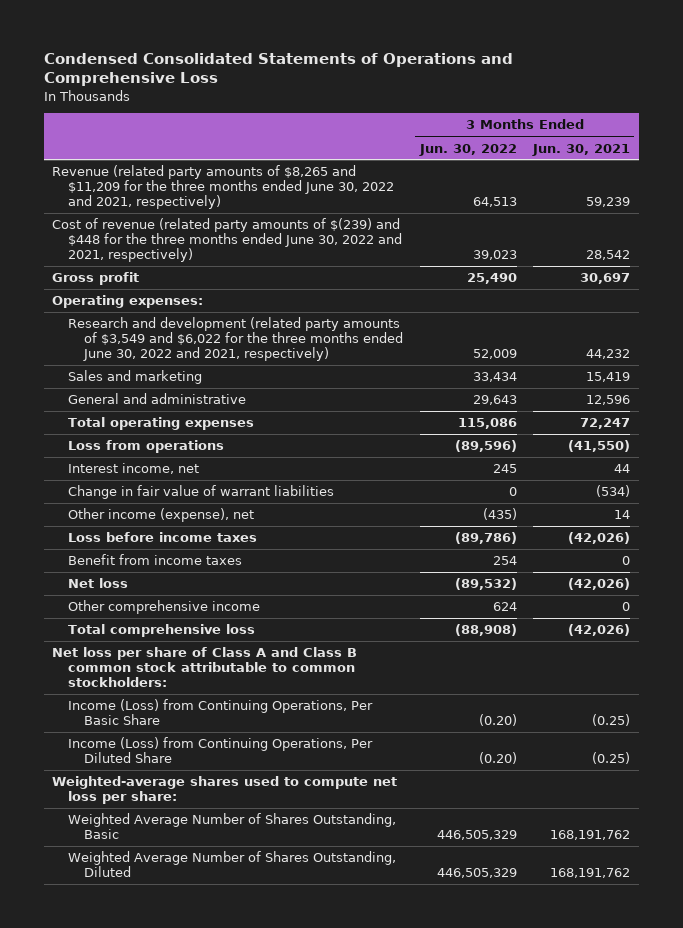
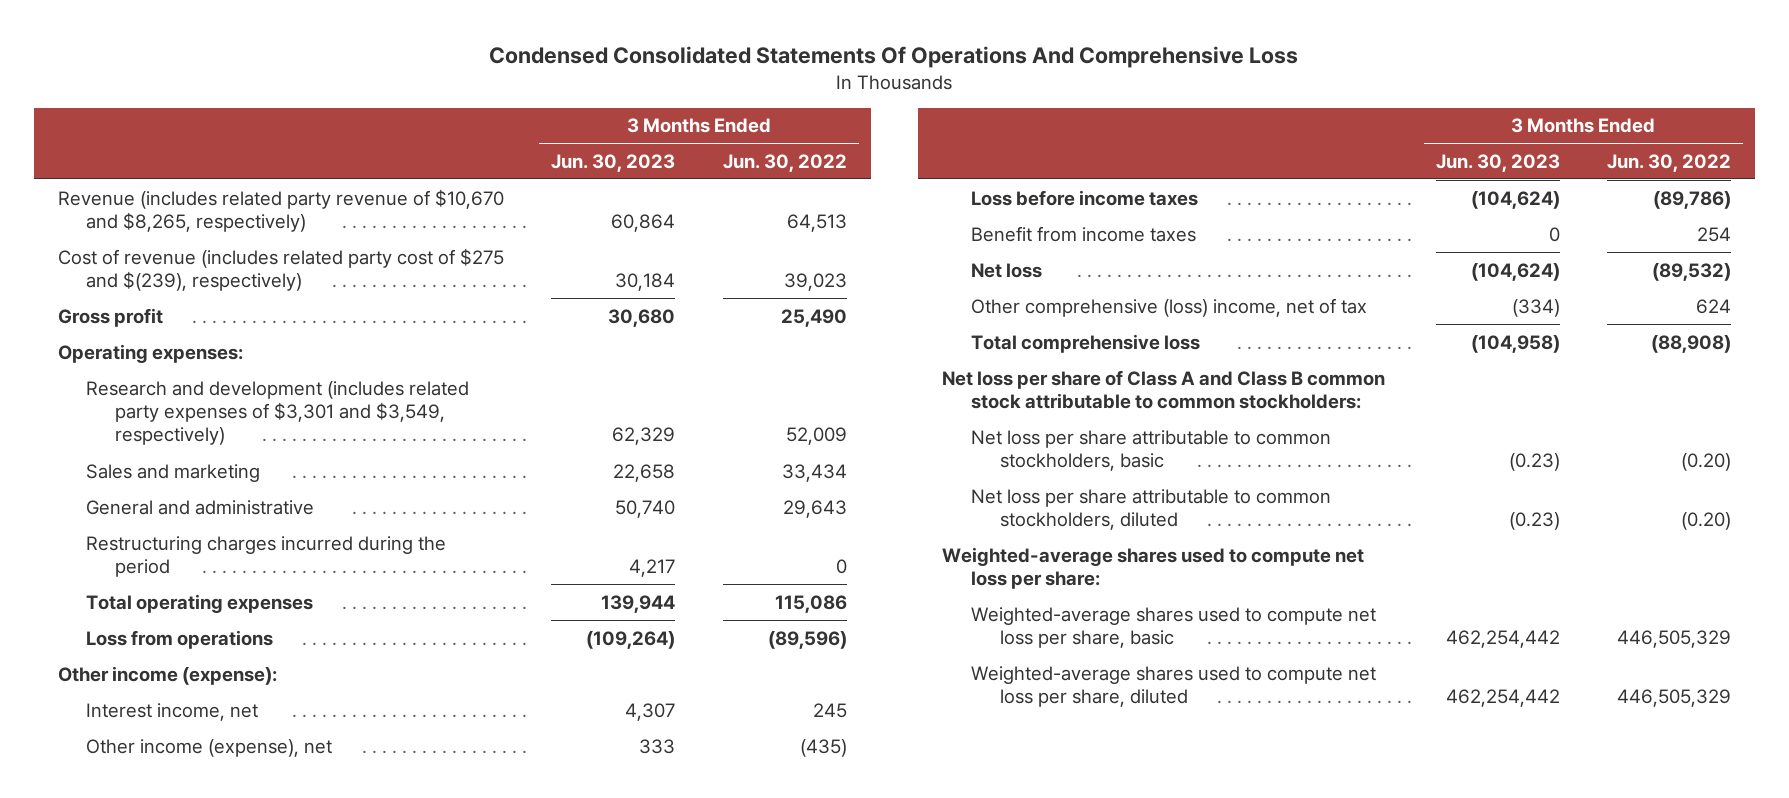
[43,52,513,87] Condensed Consolidated Statements of Operations and Comprehensive Loss -> [489,46,1299,69] Condensed Consolidated Statements Of Operations And Comprehensive Loss
[532,143,631,156] Jun. 30, 2021 -> none
none -> [551,153,676,172] Jun. 30, 2023
[52,165,395,209] Revenue (related party amounts of $8,265 and $11,209 for the three months ended June 30, 2022 and 2021, respectively) -> [57,188,504,233] Revenue (includes related party revenue of $10,670 and $8,265, respectively)
[52,218,403,262] Cost of revenue (related party amounts of $(239) and $448 for the three months ended June 30, 2022 and 2021, respectively) -> [57,247,504,292] Cost of revenue (includes related party cost of $275 and $(239), respectively)
[68,317,404,361] Research and development (related party amounts of $3,549 and $6,022 for the three months ended June 30, 2022 and 2021, respectively) -> [86,380,470,446] Research and development (includes related party expenses of $3,301 and $3,549, respectively)
none -> [86,535,447,578] Restructuring charges incurred during the period
none -> [57,665,277,685] Other income (expense):
[68,485,335,500] Change in fair value of warrant liabilities -> none
[68,600,261,615] Other comprehensive income -> [970,297,1367,317] Other comprehensive (loss) income, net of tax
[68,699,374,725] Income (Loss) from Continuing Operations, Per Basic Share -> [970,429,1331,472] Net loss per share attributable to common stockholders, basic
[68,737,374,763] Income (Loss) from Continuing Operations, Per Diluted Share -> [970,488,1331,531] Net loss per share attributable to common stockholders, diluted
[68,813,397,839] Weighted Average Number of Shares Outstanding, Basic -> [970,606,1376,649] Weighted-average shares used to compute net loss per share, basic
[68,851,397,877] Weighted Average Number of Shares Outstanding, Diluted -> [970,665,1376,708] Weighted-average shares used to compute net loss per share, diluted

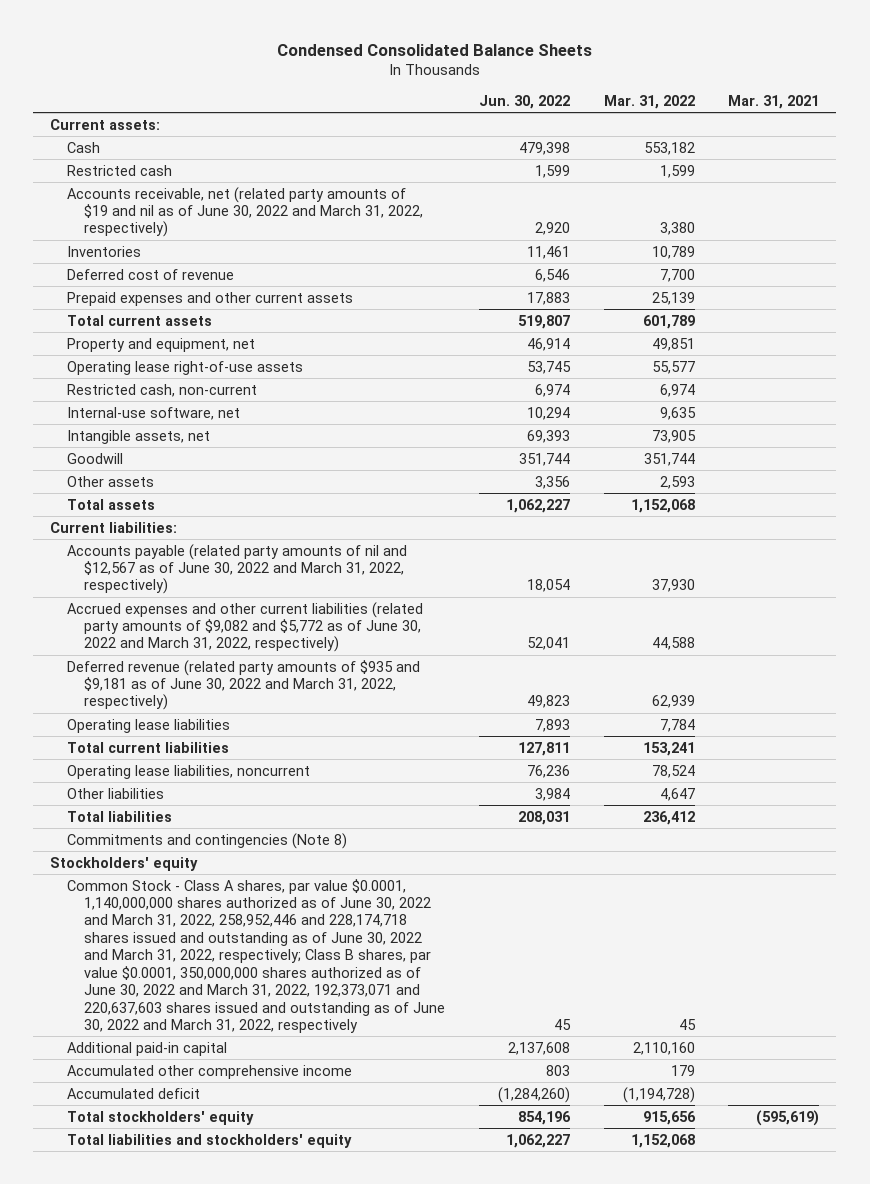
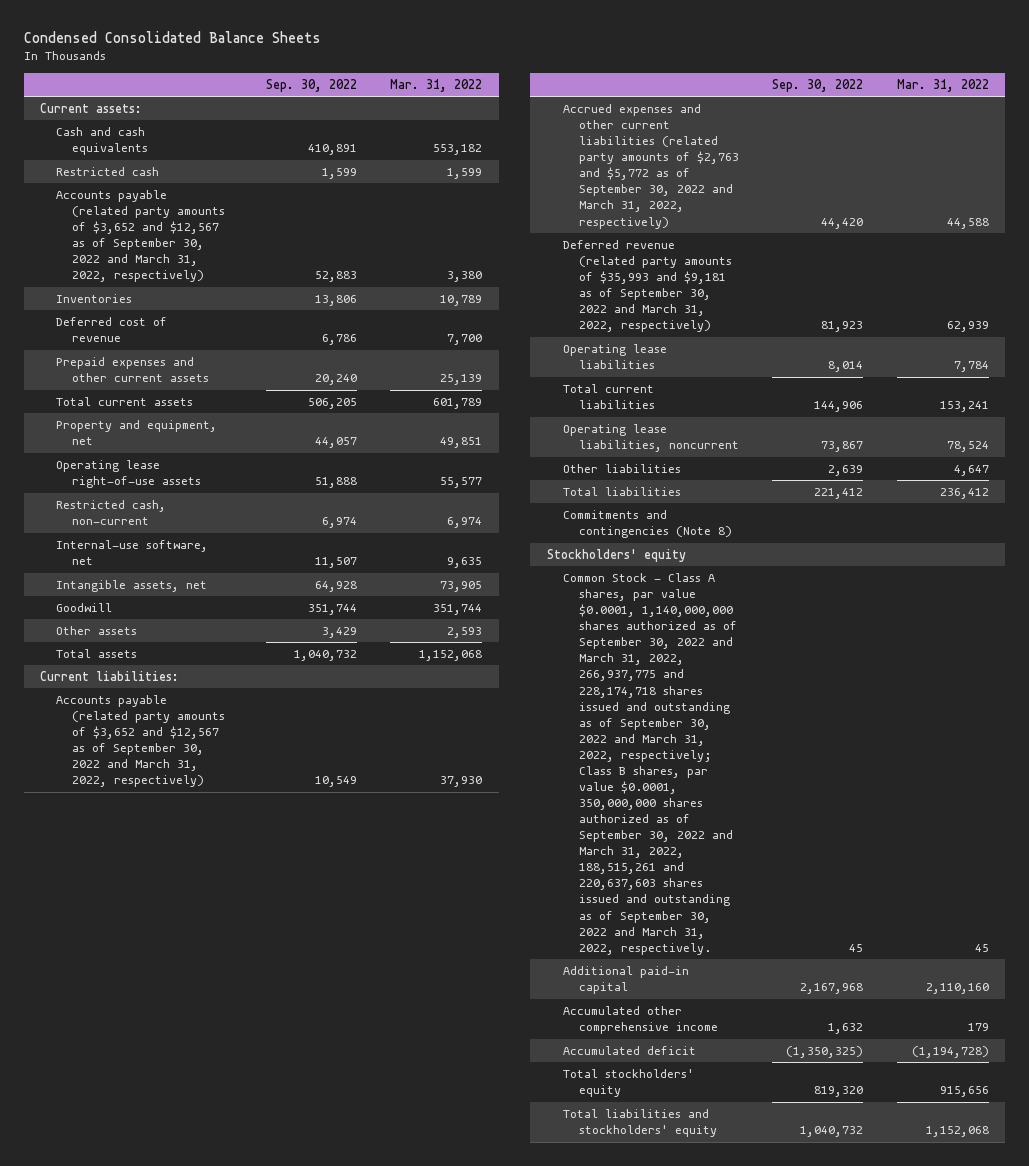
[478,95,570,110] Jun. 30, 2022 -> none
[728,95,820,110] Mar. 31, 2021 -> none
none -> [265,78,357,92] Sep. 30, 2022
[67,141,101,153] Cash -> [56,127,149,156] Cash and cash equivalents
[67,186,423,238] Accounts receivable, net (related party amounts of $19 and nil as of June 30, 2022 and March 31, 2022, respectively) -> [56,190,226,283] Accounts payable (related party amounts of $3,652 and $12,567 as of September 30, 2022 and March 31, 2022, respectively)
[67,543,408,595] Accounts payable (related party amounts of nil and $12,567 as of June 30, 2022 and March 31, 2022, respectively) -> [56,695,226,788] Accounts payable (related party amounts of $3,652 and $12,567 as of September 30, 2022 and March 31, 2022, respectively)
[67,601,424,653] Accrued expenses and other current liabilities (related party amounts of $9,082 and $5,772 as of June 30, 2022 and March 31, 2022, respectively) -> [562,104,739,229] Accrued expenses and other current liabilities (related party amounts of $2,763 and $5,772 as of September 30, 2022 and March 31, 2022, respectively)
[67,659,421,711] Deferred revenue (related party amounts of $935 and $9,181 as of June 30, 2022 and March 31, 2022, respectively) -> [562,240,732,333] Deferred revenue (related party amounts of $35,993 and $9,181 as of September 30, 2022 and March 31, 2022, respectively)
[67,878,445,1034] Common Stock - Class A shares, par value $0.0001, 1,140,000,000 shares authorized as of June 30, 2022 and March 31, 2022, 258,952,446 and 228,174,718 shares issued and outstanding as of June 30, 2022 and March 31, 2022, respectively; Class B shares, par value $0.0001, 350,000,000 shares authorized as of June 30, 2022 and March 31, 2022, 192,373,071 and 220,637,603 shares issued and outstanding as of June 30, 2022 and March 31, 2022, respectively -> [562,573,737,955] Common Stock - Class A shares, par value $0.0001, 1,140,000,000 shares authorized as of September 30, 2022 and March 31, 2022, 266,937,775 and 228,174,718 shares issued and outstanding as of September 30, 2022 and March 31, 2022, respectively; Class B shares, par value $0.0001, 350,000,000 shares authorized as of September 30, 2022 and March 31, 2022, 188,515,261 and 220,637,603 shares issued and outstanding as of September 30, 2022 and March 31, 2022, respectively.

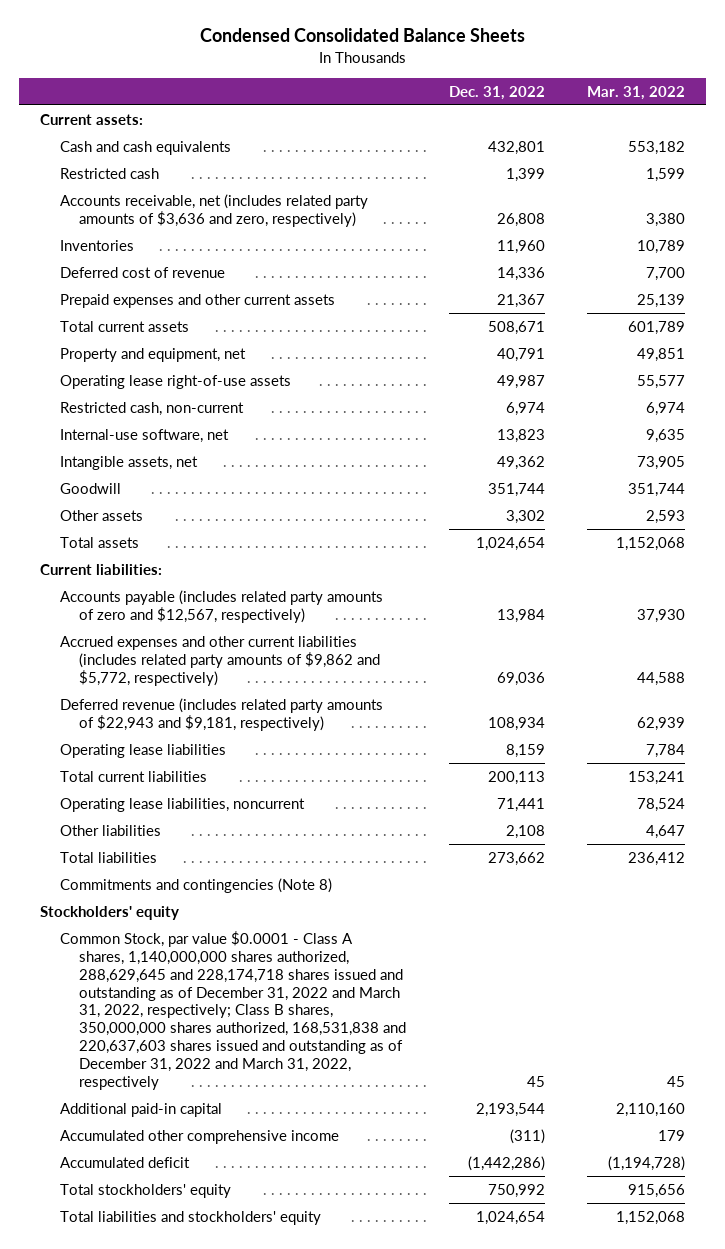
[265,78,357,92] Sep. 30, 2022 -> none
none -> [448,85,545,100] Dec. 31, 2022
[56,190,226,283] Accounts payable (related party amounts of $3,652 and $12,567 as of September 30, 2022 and March 31, 2022, respectively) -> [59,193,368,227] Accounts receivable, net (includes related party amounts of $3,636 and zero, respectively)
[56,695,226,788] Accounts payable (related party amounts of $3,652 and $12,567 as of September 30, 2022 and March 31, 2022, respectively) -> [59,589,383,623] Accounts payable (includes related party amounts of zero and $12,567, respectively)
[562,104,739,229] Accrued expenses and other current liabilities (related party amounts of $2,763 and $5,772 as of September 30, 2022 and March 31, 2022, respectively) -> [59,635,381,686] Accrued expenses and other current liabilities (includes related party amounts of $9,862 and $5,772, respectively)
[562,240,732,333] Deferred revenue (related party amounts of $35,993 and $9,181 as of September 30, 2022 and March 31, 2022, respectively) -> [59,697,383,731] Deferred revenue (includes related party amounts of $22,943 and $9,181, respectively)
[562,573,737,955] Common Stock - Class A shares, par value $0.0001, 1,140,000,000 shares authorized as of September 30, 2022 and March 31, 2022, 266,937,775 and 228,174,718 shares issued and outstanding as of September 30, 2022 and March 31, 2022, respectively; Class B shares, par value $0.0001, 350,000,000 shares authorized as of September 30, 2022 and March 31, 2022, 188,515,261 and 220,637,603 shares issued and outstanding as of September 30, 2022 and March 31, 2022, respectively. -> [59,930,407,1090] Common Stock, par value $0.0001 - Class A shares, 1,140,000,000 shares authorized, 288,629,645 and 228,174,718 shares issued and outstanding as of December 31, 2022 and March 31, 2022, respectively; Class B shares, 350,000,000 shares authorized, 168,531,838 and 220,637,603 shares issued and outstanding as of December 31, 2022 and March 31, 2022, respectively

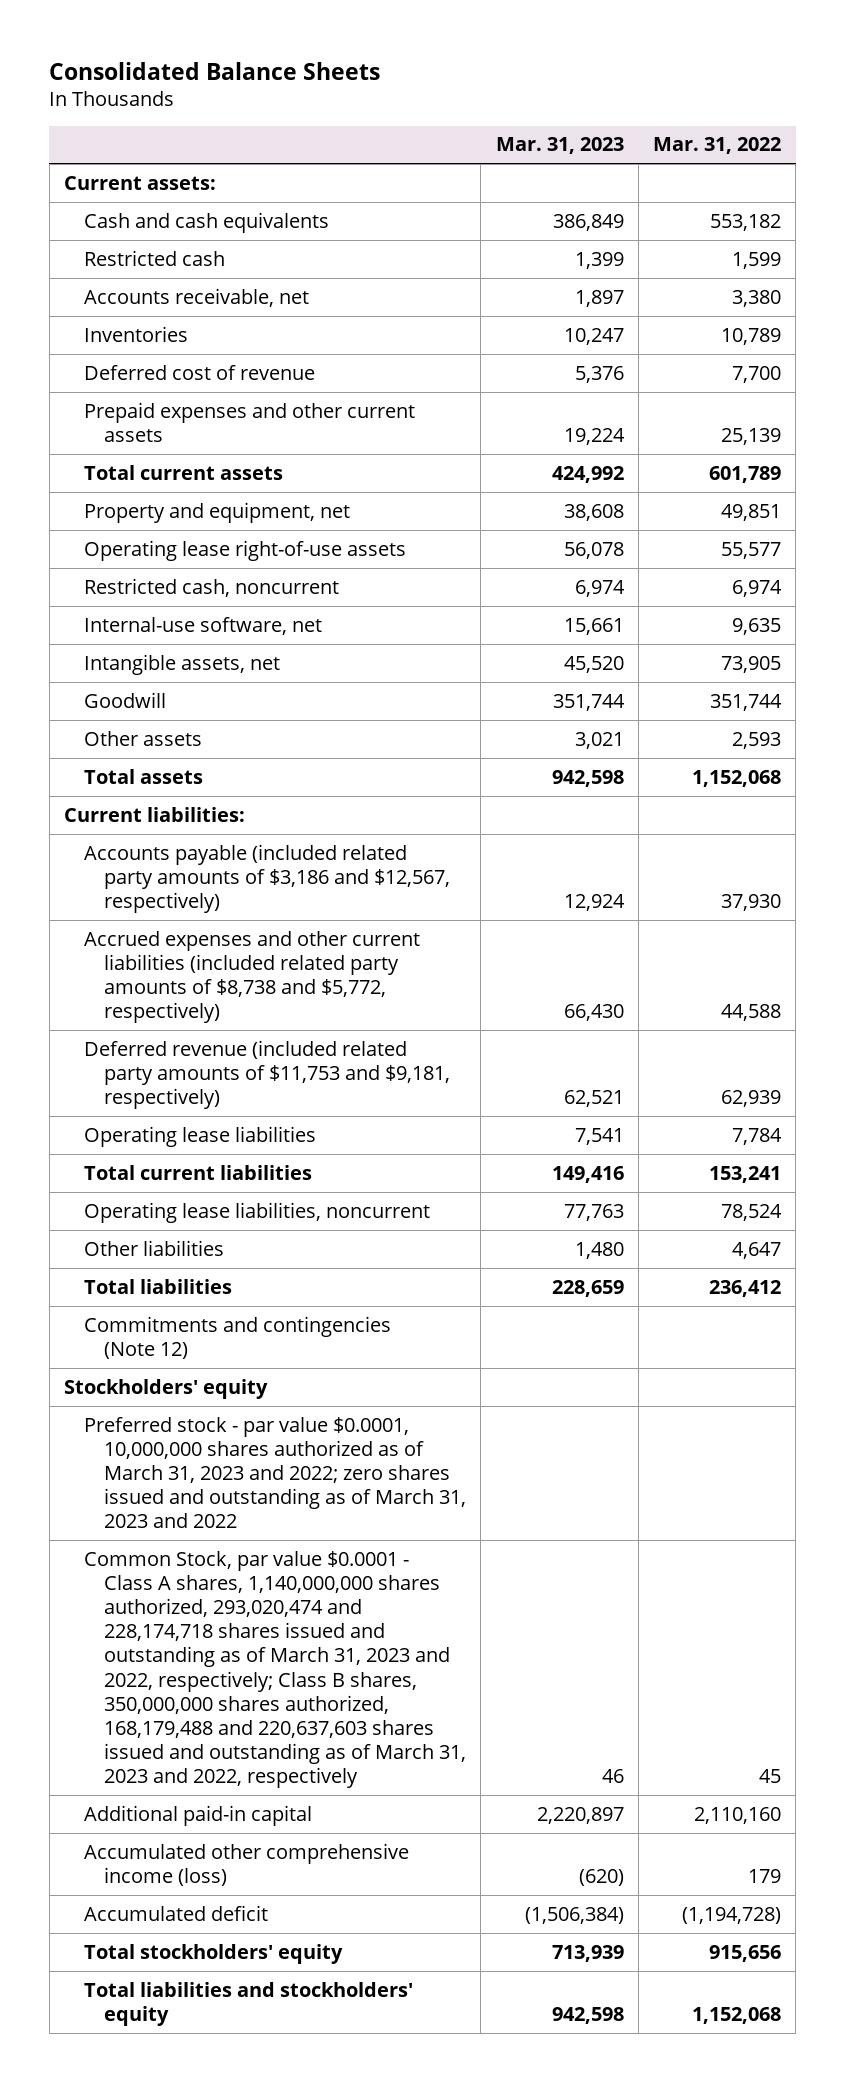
[199,28,525,43] Condensed Consolidated Balance Sheets -> [49,61,381,80] Consolidated Balance Sheets
[448,85,545,100] Dec. 31, 2022 -> none
none -> [495,137,624,155] Mar. 31, 2023
[59,193,368,227] Accounts receivable, net (includes related party amounts of $3,636 and zero, respectively) -> [84,287,310,307] Accounts receivable, net
[59,401,244,416] Restricted cash, non-current -> [84,577,340,597] Restricted cash, noncurrent
[59,589,383,623] Accounts payable (includes related party amounts of zero and $12,567, respectively) -> [84,843,451,914] Accounts payable (included related party amounts of $3,186 and $12,567, respectively)
[59,635,381,686] Accrued expenses and other current liabilities (includes related party amounts of $9,862 and $5,772, respectively) -> [84,930,421,1024] Accrued expenses and other current liabilities (included related party amounts of $8,738 and $5,772, respectively)
[59,697,383,731] Deferred revenue (includes related party amounts of $22,943 and $9,181, respectively) -> [84,1039,451,1110] Deferred revenue (included related party amounts of $11,753 and $9,181, respectively)
[59,877,332,893] Commitments and contingencies (Note 8) -> [84,1315,392,1360] Commitments and contingencies (Note 12)
none -> [84,1416,467,1529] Preferred stock - par value $0.0001, 10,000,000 shares authorized as of March 31, 2023 and 2022; zero shares issued and outstanding as of March 31, 2023 and 2022
[59,930,407,1090] Common Stock, par value $0.0001 - Class A shares, 1,140,000,000 shares authorized, 288,629,645 and 228,174,718 shares issued and outstanding as of December 31, 2022 and March 31, 2022, respectively; Class B shares, 350,000,000 shares authorized, 168,531,838 and 220,637,603 shares issued and outstanding as of December 31, 2022 and March 31, 2022, respectively -> [84,1550,467,1789] Common Stock, par value $0.0001 - Class A shares, 1,140,000,000 shares authorized, 293,020,474 and 228,174,718 shares issued and outstanding as of March 31, 2023 and 2022, respectively; Class B shares, 350,000,000 shares authorized, 168,179,488 and 220,637,603 shares issued and outstanding as of March 31, 2023 and 2022, respectively
[59,1129,339,1144] Accumulated other comprehensive income -> [84,1842,410,1887] Accumulated other comprehensive income (loss)

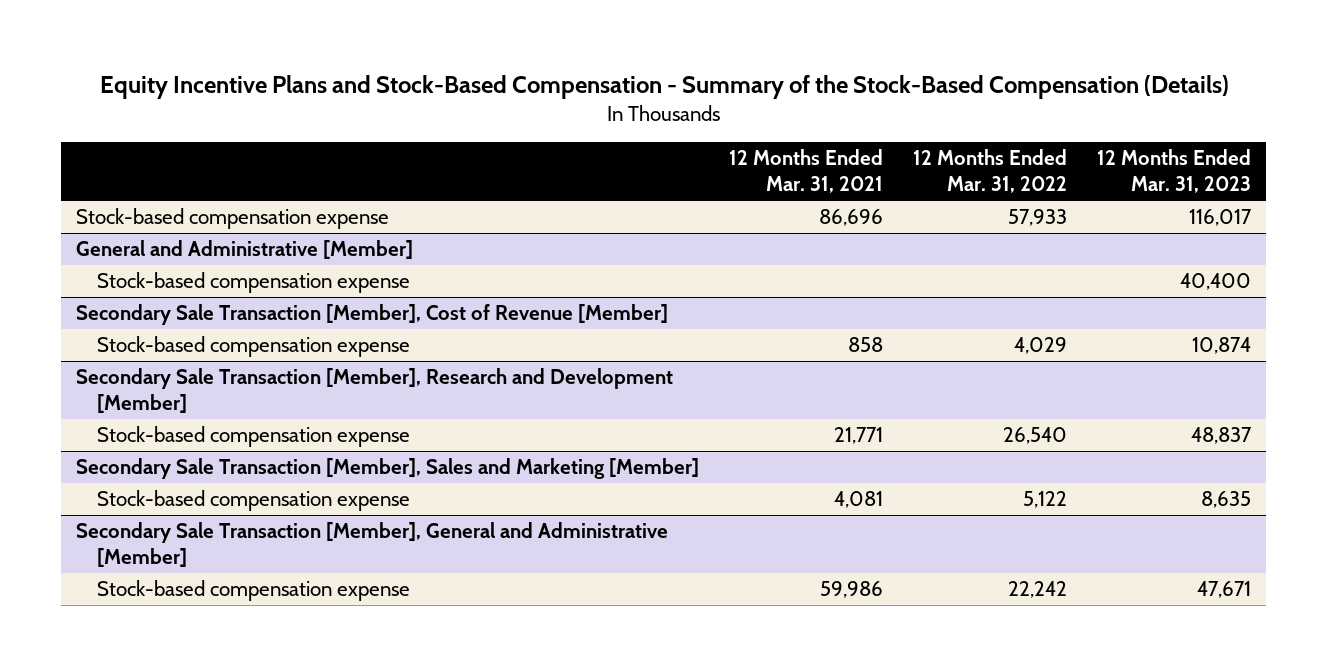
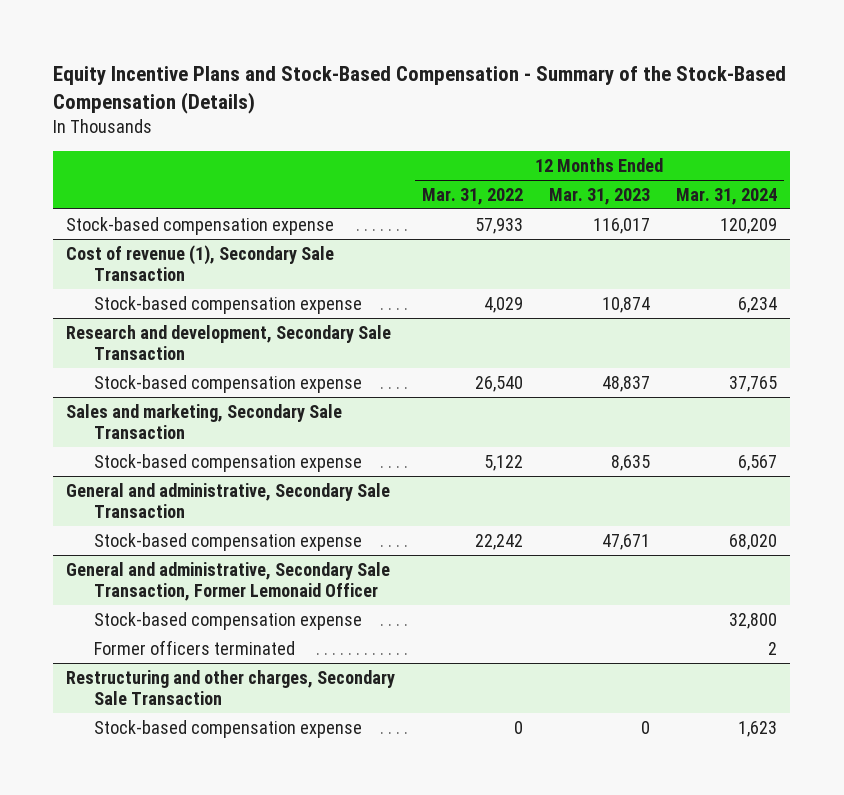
[729,149,884,194] 12 Months Ended Mar. 31, 2021 -> none
none -> [676,187,778,205] Mar. 31, 2024
[76,240,414,260] General and Administrative [Member] -> none
[96,272,410,294] Stock-based compensation expense -> none
[76,304,669,326] Secondary Sale Transaction [Member], Cost of Revenue [Member] -> [66,244,335,282] Cost of revenue (1), Secondary Sale Transaction
[76,368,674,414] Secondary Sale Transaction [Member], Research and Development [Member] -> [66,324,392,361] Research and development, Secondary Sale Transaction
[76,458,700,480] Secondary Sale Transaction [Member], Sales and Marketing [Member] -> [66,403,343,440] Sales and marketing, Secondary Sale Transaction
[76,522,669,568] Secondary Sale Transaction [Member], General and Administrative [Member] -> [66,482,391,519] General and administrative, Secondary Sale Transaction
none -> [66,561,391,602] General and administrative, Secondary Sale Transaction, Former Lemonaid Officer
none -> [94,611,363,630] Stock-based compensation expense
none -> [94,639,296,655] Former officers terminated
none -> [66,669,396,706] Restructuring and other charges, Secondary Sale Transaction
none -> [94,719,363,738] Stock-based compensation expense

